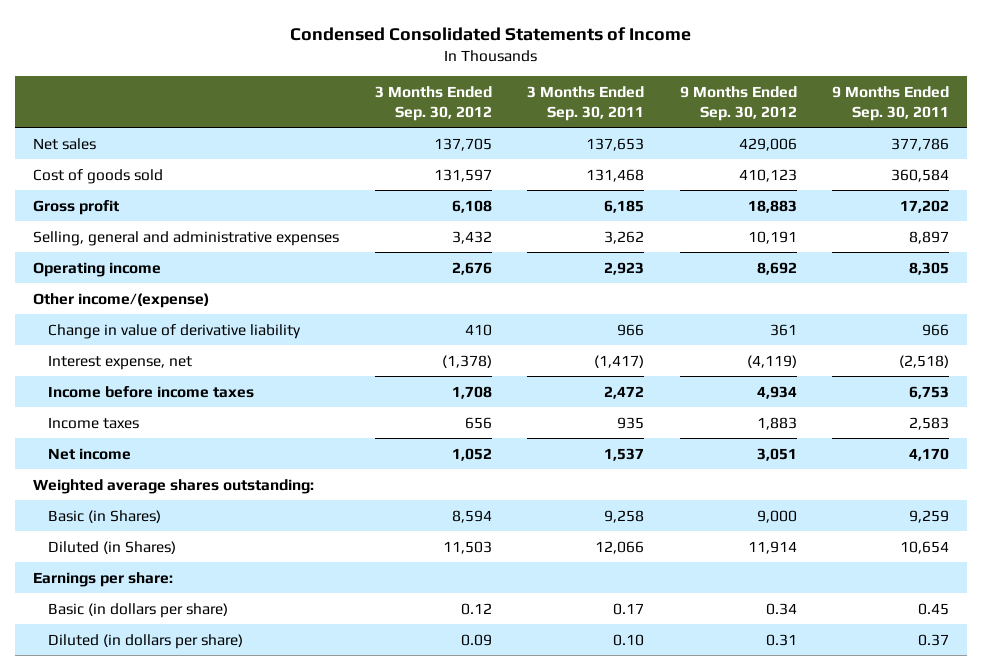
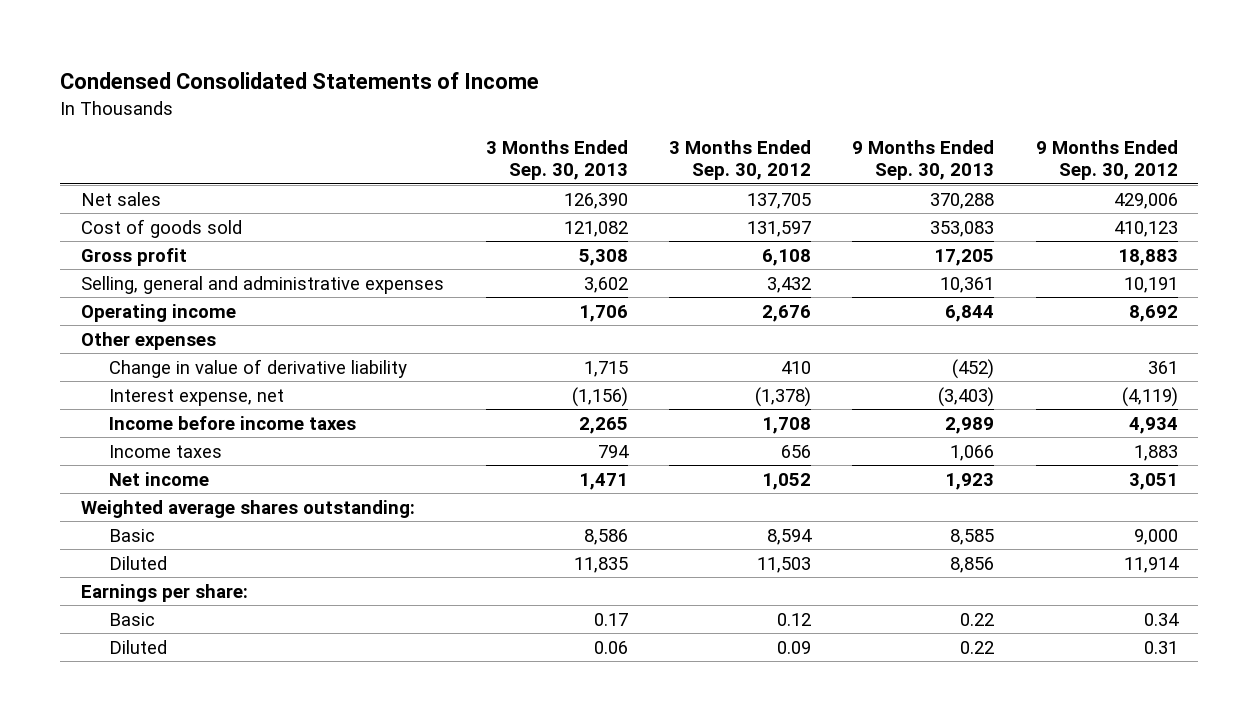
[527,85,645,121] 3 Months Ended Sep. 30, 2011 -> none
[832,85,950,121] 9 Months Ended Sep. 30, 2011 -> none
none -> [485,140,628,181] 3 Months Ended Sep. 30, 2013
none -> [852,140,995,181] 9 Months Ended Sep. 30, 2013
[33,292,210,308] Other income/(expense) -> [81,331,217,350] Other expenses
[47,509,161,523] Basic (in Shares) -> [108,528,155,542] Basic
[47,540,176,554] Diluted (in Shares) -> [108,555,167,570] Diluted
[47,602,228,618] Basic (in dollars per share) -> [108,612,155,626] Basic
[47,633,243,649] Diluted (in dollars per share) -> [108,639,167,654] Diluted

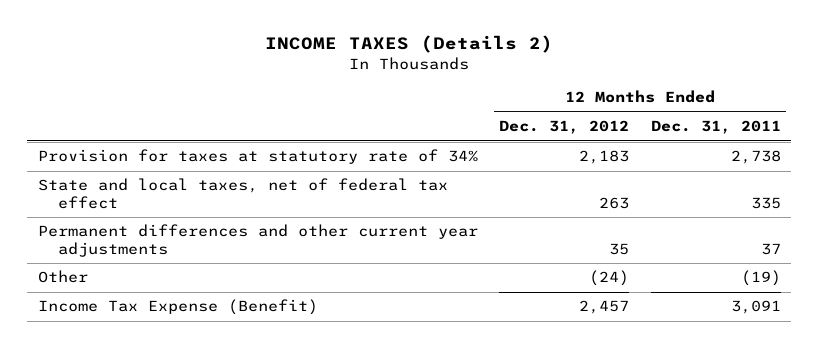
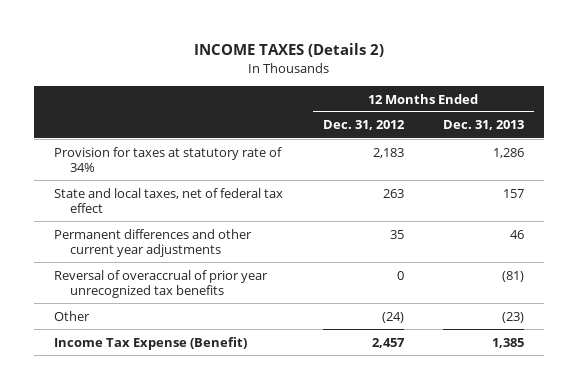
[650,120,781,135] Dec. 31, 2011 -> none
none -> [443,120,525,131] Dec. 31, 2013
none -> [54,269,269,299] Reversal of overaccrual of prior year unrecognized tax benefits

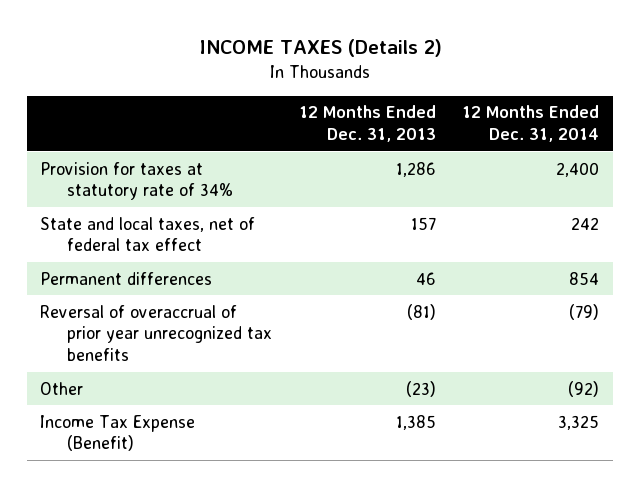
[322,120,405,131] Dec. 31, 2012 -> none
none -> [462,105,600,142] 12 Months Ended Dec. 31, 2014
[54,228,253,258] Permanent differences and other current year adjustments -> none
none -> [39,271,212,285] Permanent differences

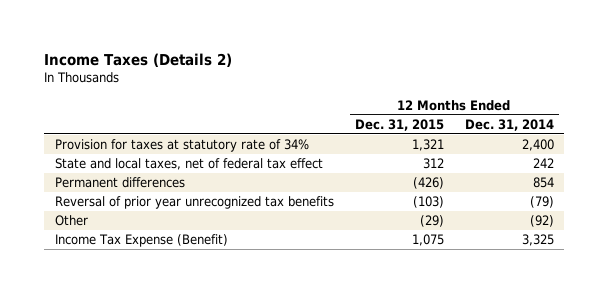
[198,39,442,58] INCOME TAXES (Details 2) -> [44,52,233,67] Income Taxes (Details 2)
[298,105,436,142] 12 Months Ended Dec. 31, 2013 -> none
none -> [354,118,444,131] Dec. 31, 2015
[39,304,273,362] Reversal of overaccrual of prior year unrecognized tax benefits -> [54,196,334,210] Reversal of prior year unrecognized tax benefits

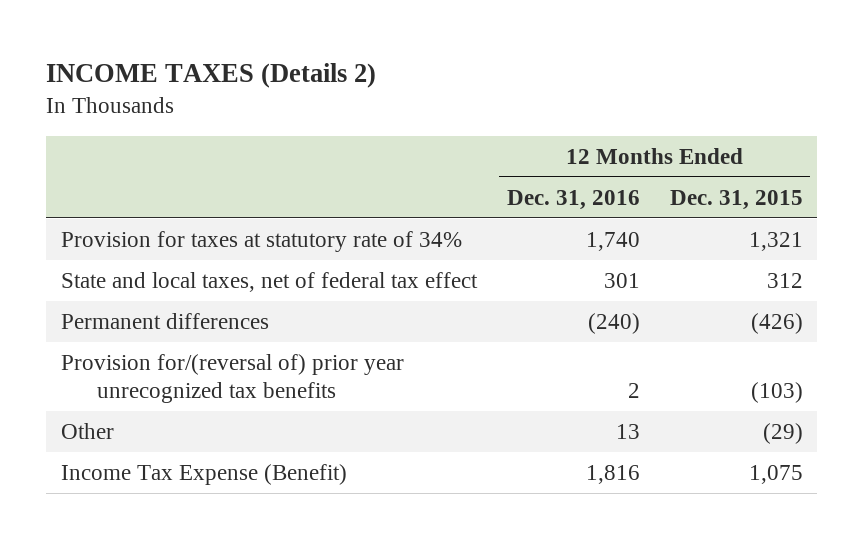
[44,52,233,67] Income Taxes (Details 2) -> [46,62,377,88] INCOME TAXES (Details 2)
[464,118,554,131] Dec. 31, 2014 -> none
none -> [506,189,640,210] Dec. 31, 2016
[54,196,334,210] Reversal of prior year unrecognized tax benefits -> [61,353,405,403] Provision for/(reversal of) prior year unrecognized tax benefits

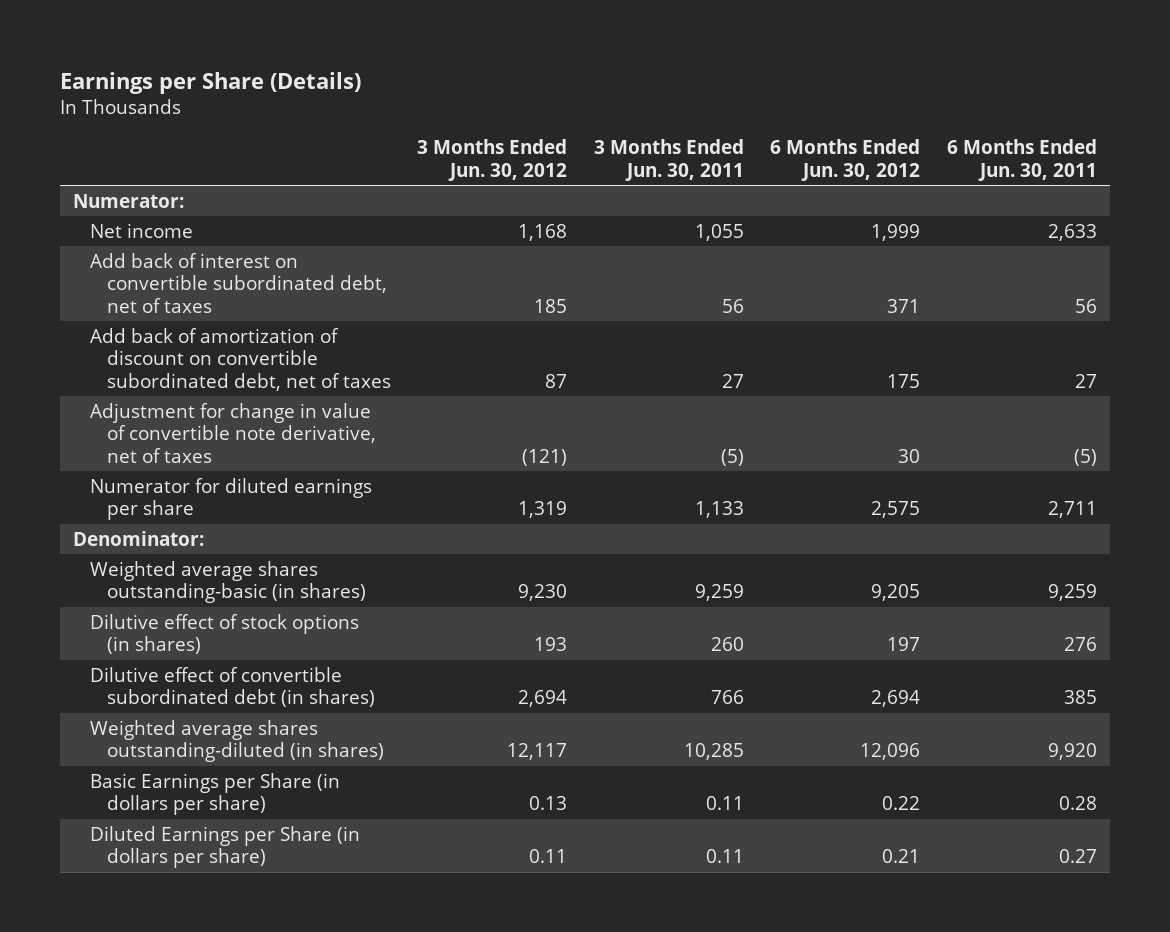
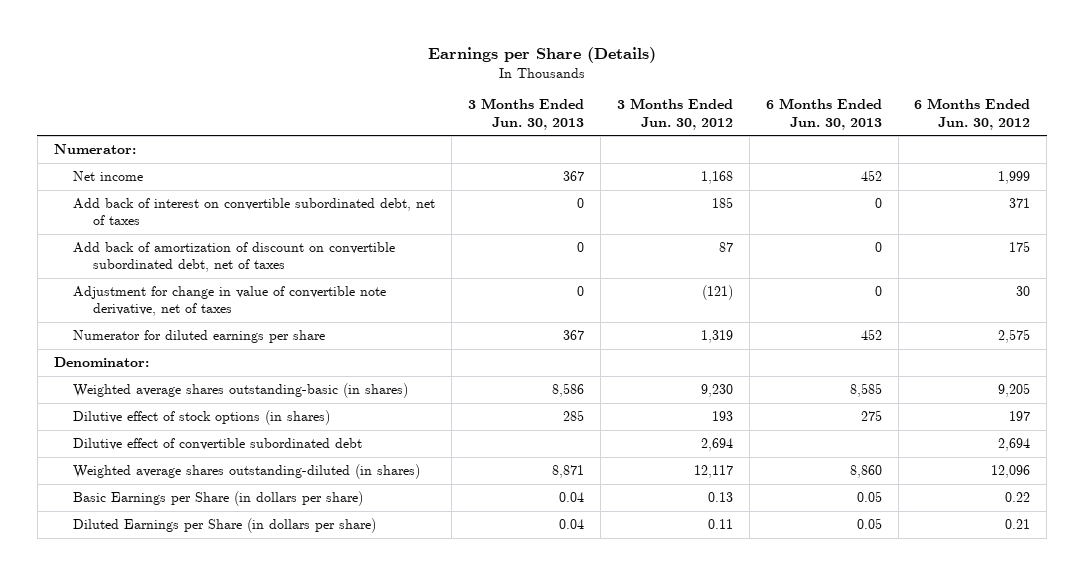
[593,139,744,181] 3 Months Ended Jun. 30, 2011 -> none
[946,139,1097,181] 6 Months Ended Jun. 30, 2011 -> none
none -> [468,98,585,130] 3 Months Ended Jun. 30, 2013
none -> [765,98,882,130] 6 Months Ended Jun. 30, 2013
[90,666,375,708] Dilutive effect of convertible subordinated debt (in shares) -> [73,438,363,451] Dilutive effect of convertible subordinated debt

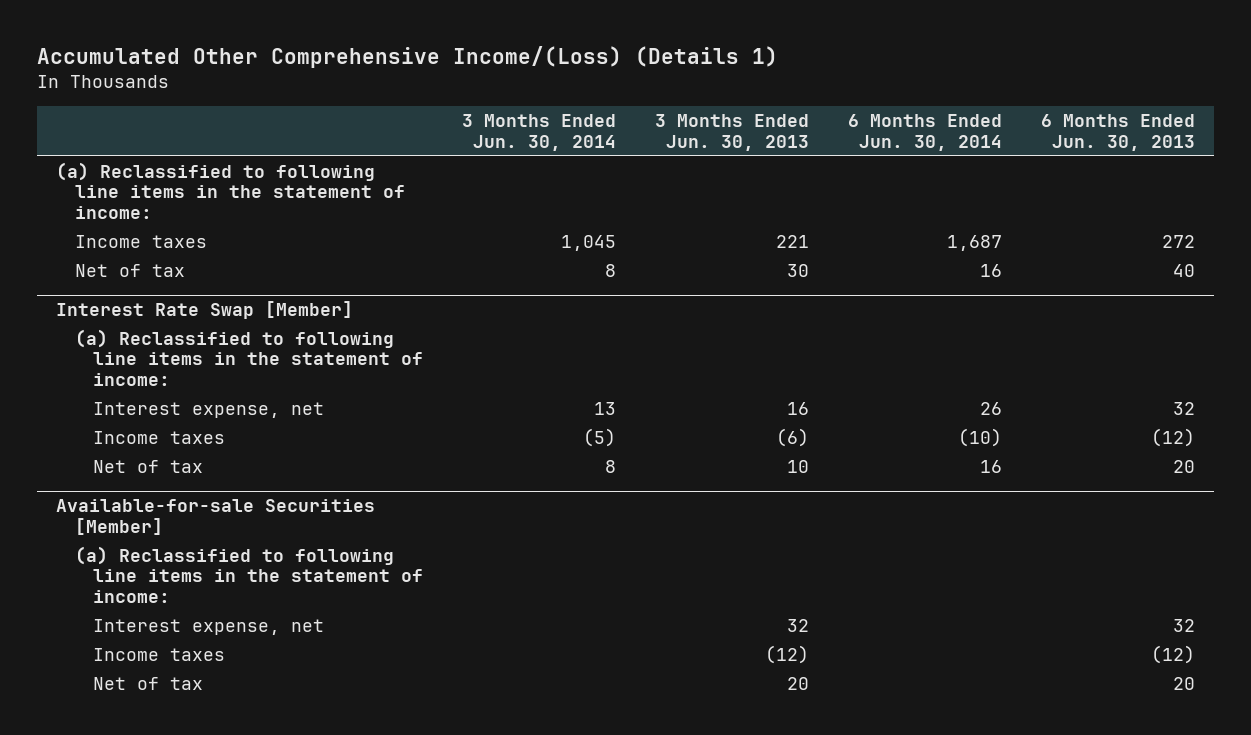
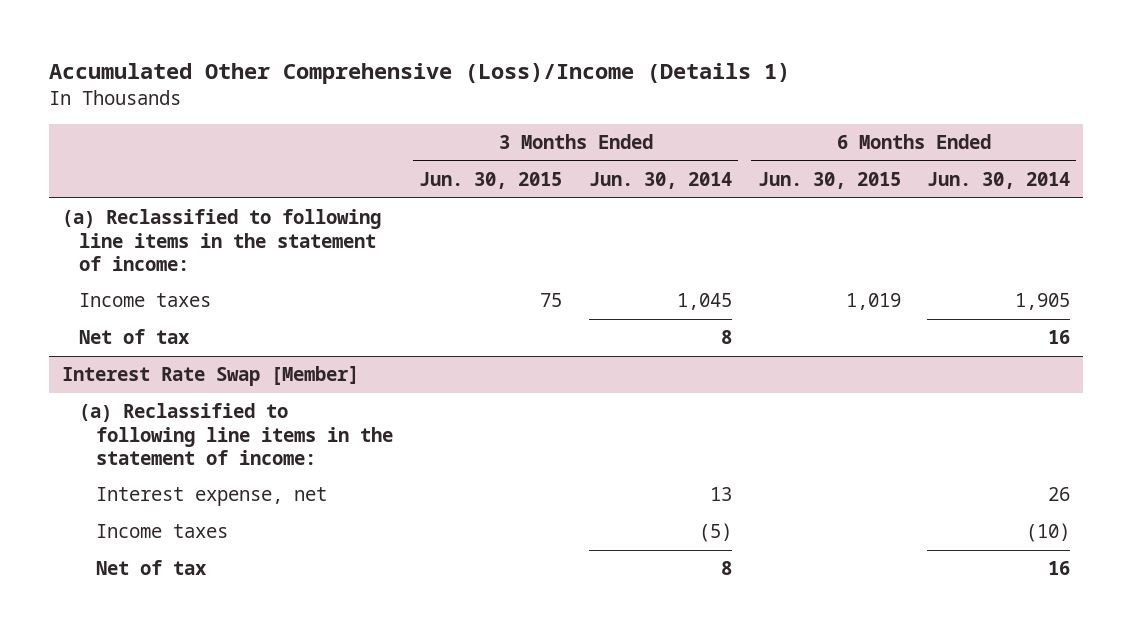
[36,46,778,69] Accumulated Other Comprehensive Income/(Loss) (Details 1) -> [48,62,790,84] Accumulated Other Comprehensive (Loss)/Income (Details 1)
[654,114,809,151] 3 Months Ended Jun. 30, 2013 -> none
[1040,114,1195,151] 6 Months Ended Jun. 30, 2013 -> none
none -> [419,172,563,190] Jun. 30, 2015
none -> [757,172,901,190] Jun. 30, 2015
[946,235,1002,252] 1,687 -> [1014,293,1070,311] 1,905
[56,499,376,535] Available-for-sale Securities [Member] -> none
[74,546,423,603] (a) Reclassified to following line items in the statement of income: -> none
[92,619,324,636] Interest expense, net -> none
[92,648,225,662] Income taxes -> none
[92,677,203,691] Net of tax -> none

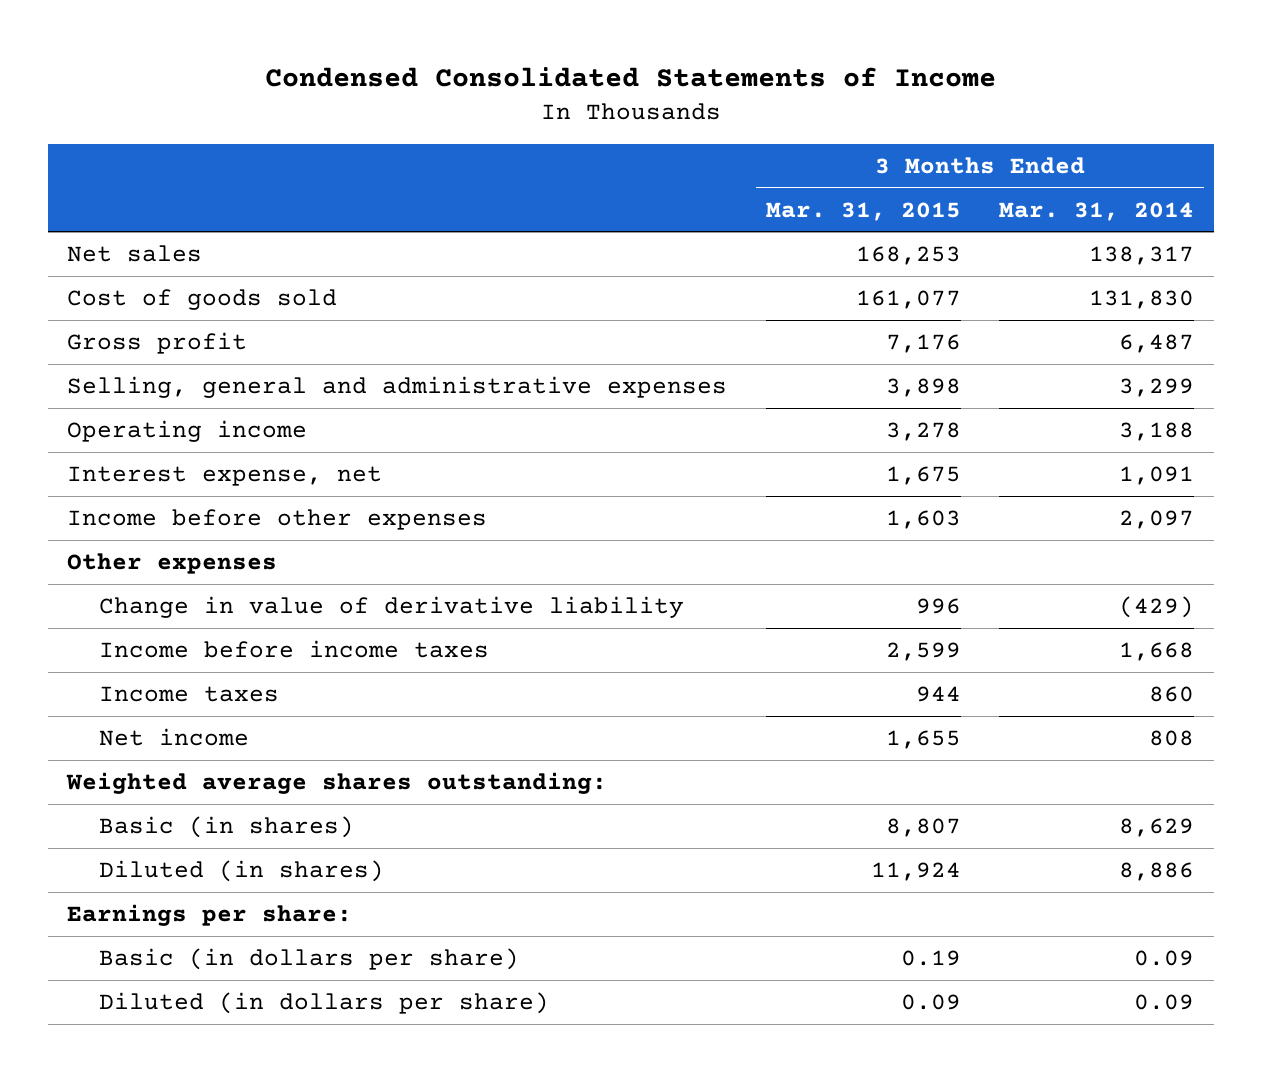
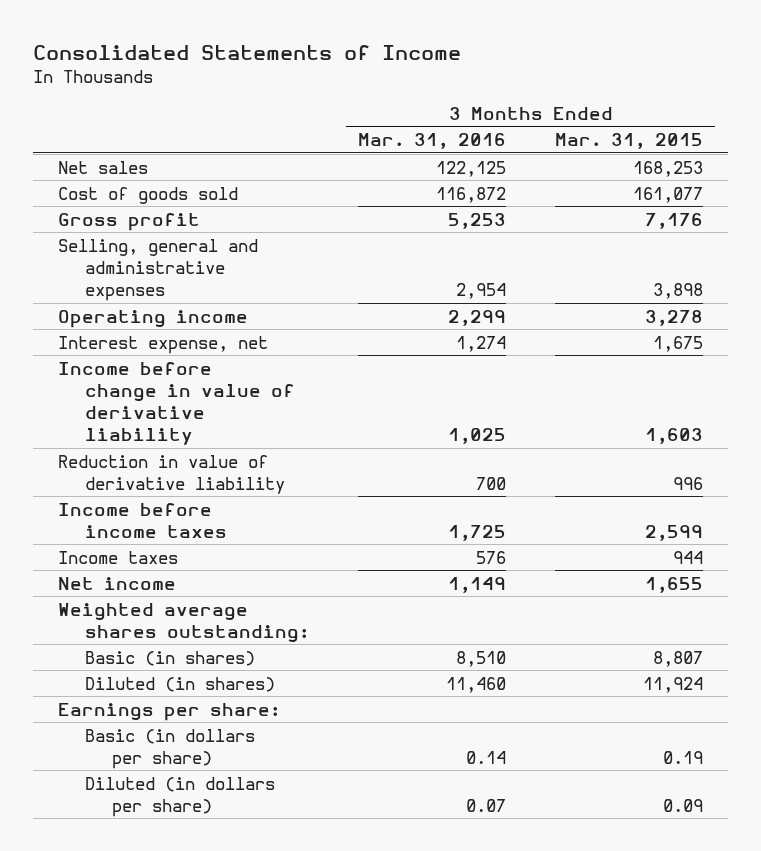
[264,67,996,88] Condensed Consolidated Statements of Income -> [33,44,462,60] Consolidated Statements of Income
[999,201,1195,221] Mar. 31, 2014 -> none
none -> [358,133,507,150] Mar. 31, 2016
[67,552,278,574] Other expenses -> none
[67,508,488,530] Income before other expenses -> [57,361,295,445] Income before change in value of derivative liability
[99,595,685,618] Change in value of derivative liability -> [57,454,285,494] Reduction in value of derivative liability

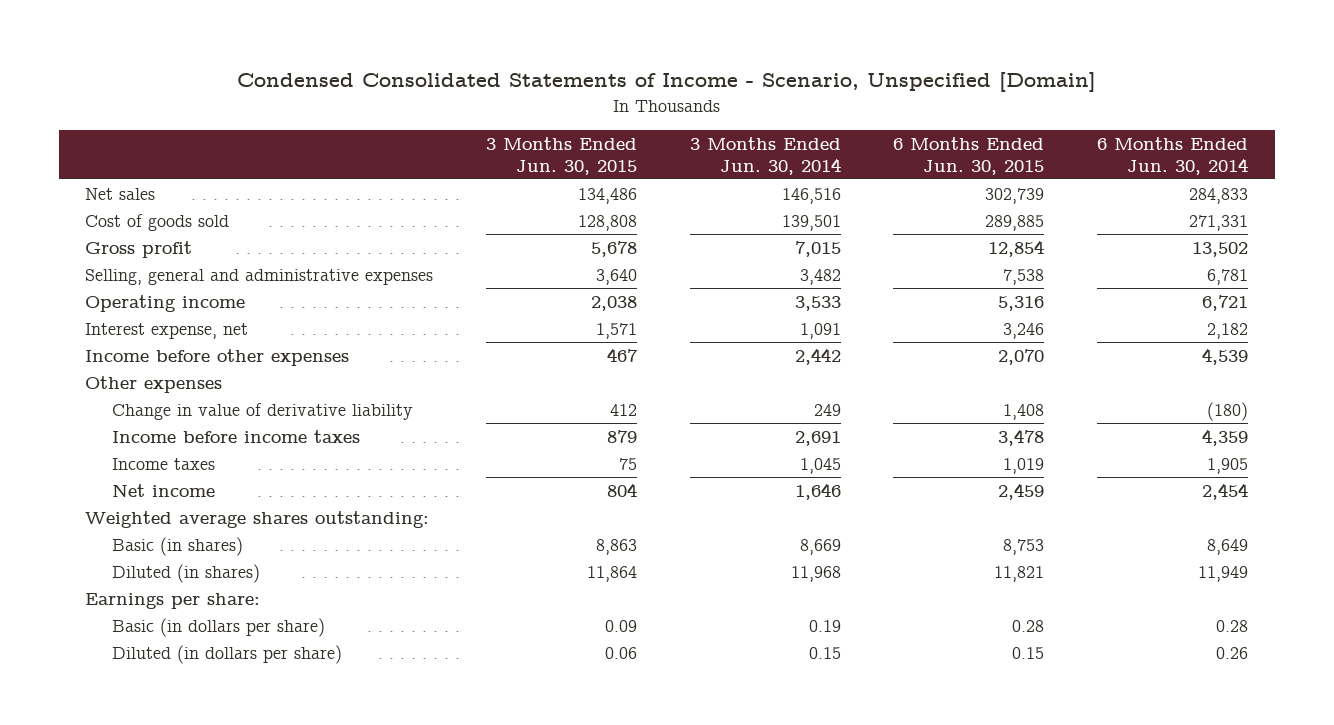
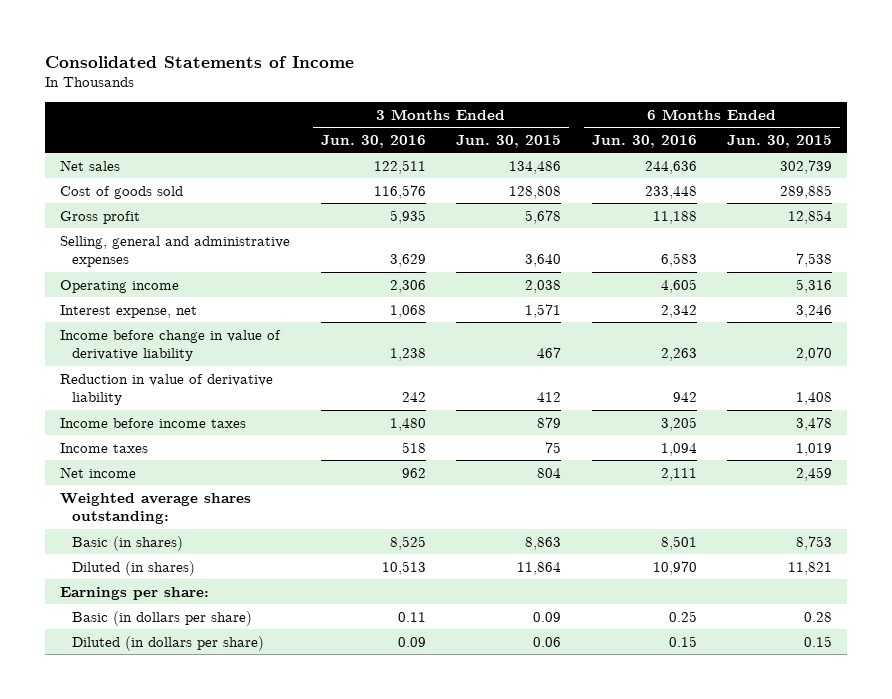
[236,72,1096,93] Condensed Consolidated Statements of Income - Scenario, Unspecified [Domain] -> [44,55,354,68] Consolidated Statements of Income
[689,136,841,175] 3 Months Ended Jun. 30, 2014 -> none
[1097,136,1249,175] 6 Months Ended Jun. 30, 2014 -> none
none -> [320,134,426,148] Jun. 30, 2016
none -> [591,134,697,148] Jun. 30, 2016
[85,375,223,393] Other expenses -> none
[85,348,350,366] Income before other expenses -> [60,329,282,362] Income before change in value of derivative liability
[111,402,413,420] Change in value of derivative liability -> [60,373,274,406] Reduction in value of derivative liability

